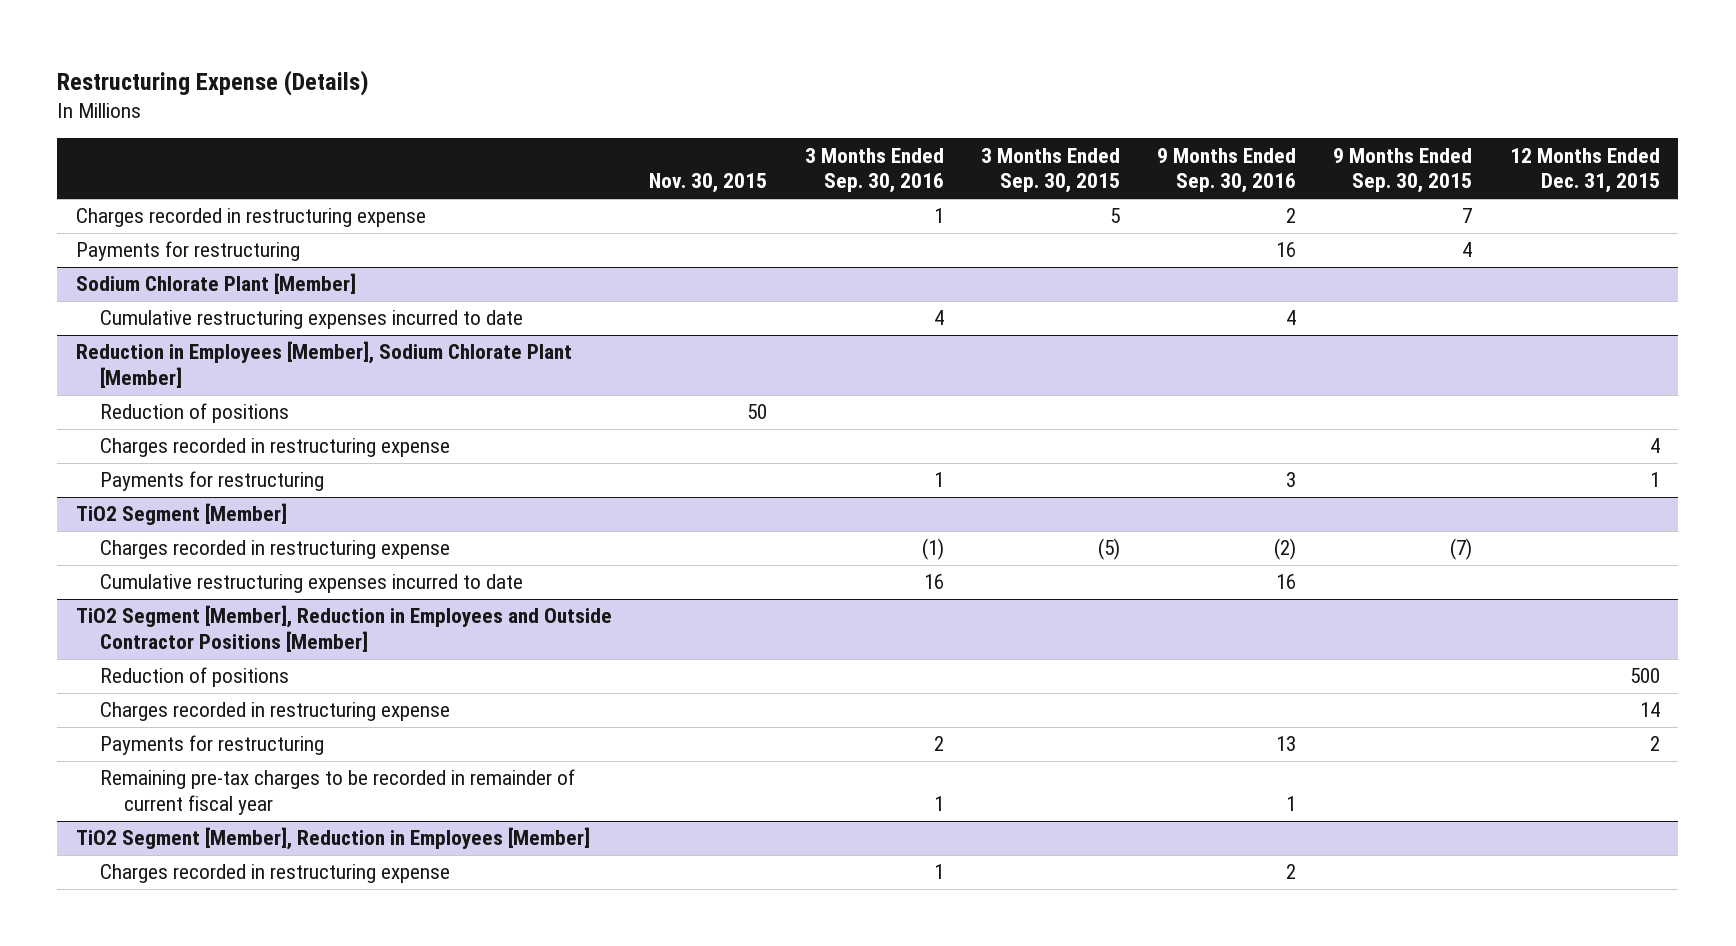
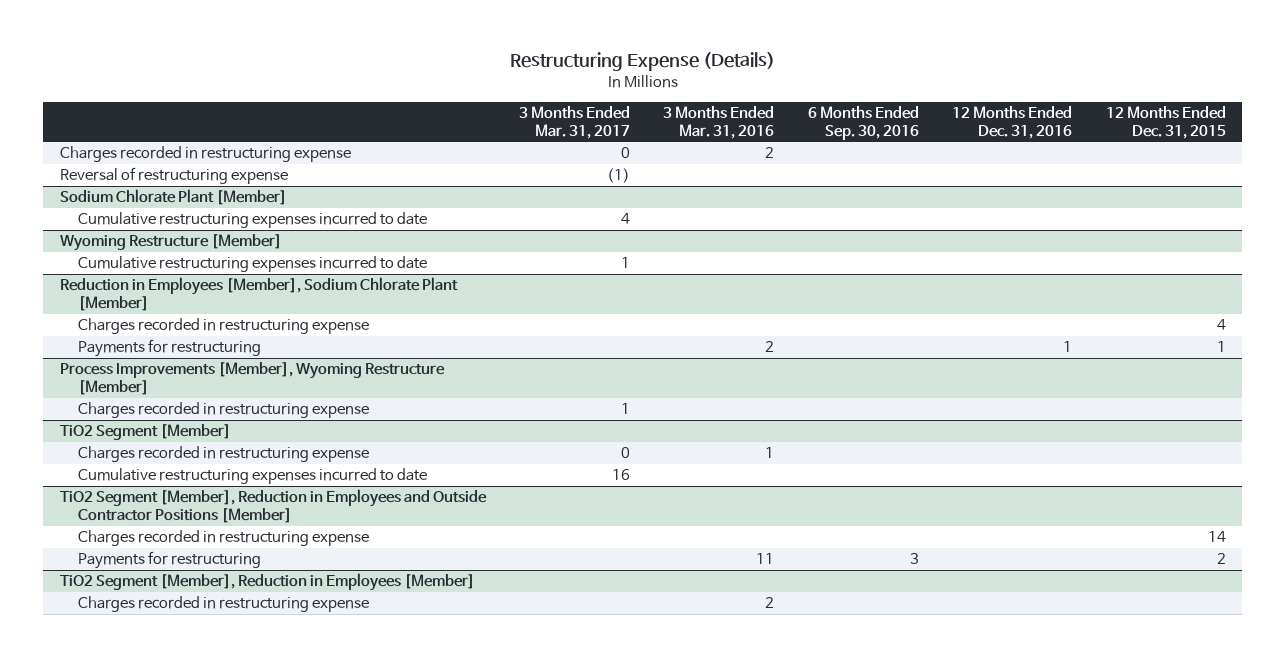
[649,173,768,194] Nov. 30, 2015 -> none
[804,147,944,194] 3 Months Ended Sep. 30, 2016 -> none
[980,147,1120,194] 3 Months Ended Sep. 30, 2015 -> none
[1157,147,1297,194] 9 Months Ended Sep. 30, 2016 -> none
[1333,147,1473,194] 9 Months Ended Sep. 30, 2015 -> none
none -> [519,106,631,139] 3 Months Ended Mar. 31, 2017
none -> [663,106,775,139] 3 Months Ended Mar. 31, 2016
none -> [807,106,919,140] 6 Months Ended Sep. 30, 2016
none -> [952,106,1073,139] 12 Months Ended Dec. 31, 2016
[76,241,301,262] Payments for restructuring -> none
none -> [59,167,288,185] Reversal of restructuring expense
none -> [59,234,282,252] Wyoming Restructure [Member]
none -> [77,256,427,273] Cumulative restructuring expenses incurred to date
[100,403,290,424] Reduction of positions -> none
none -> [59,362,445,396] Process Improvements [Member], Wyoming Restructure [Member]
none -> [77,402,369,419] Charges recorded in restructuring expense
[100,667,290,688] Reduction of positions -> none
[100,769,576,815] Remaining pre-tax charges to be recorded in remainder of current fiscal year -> none

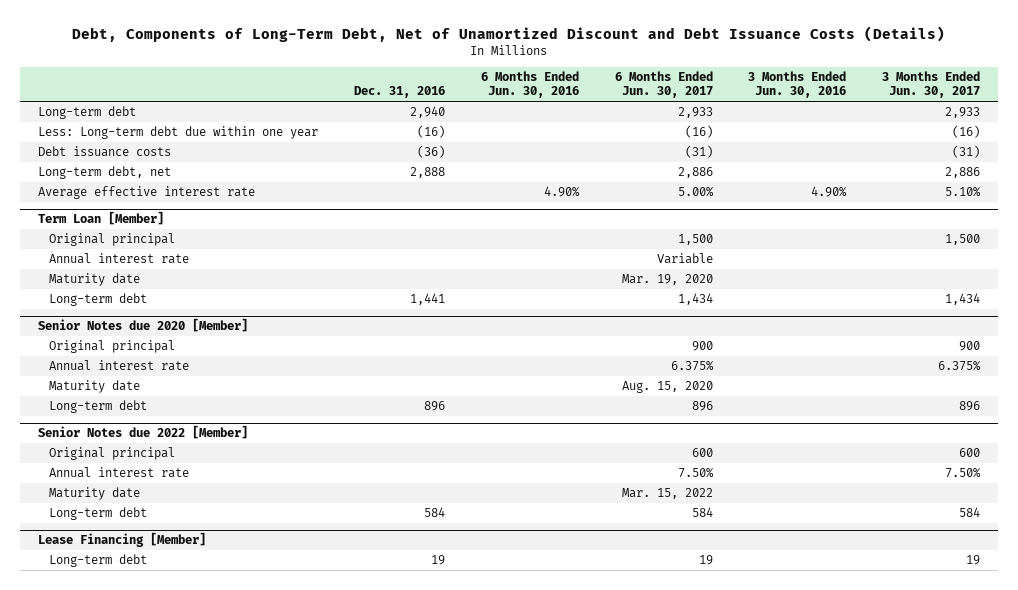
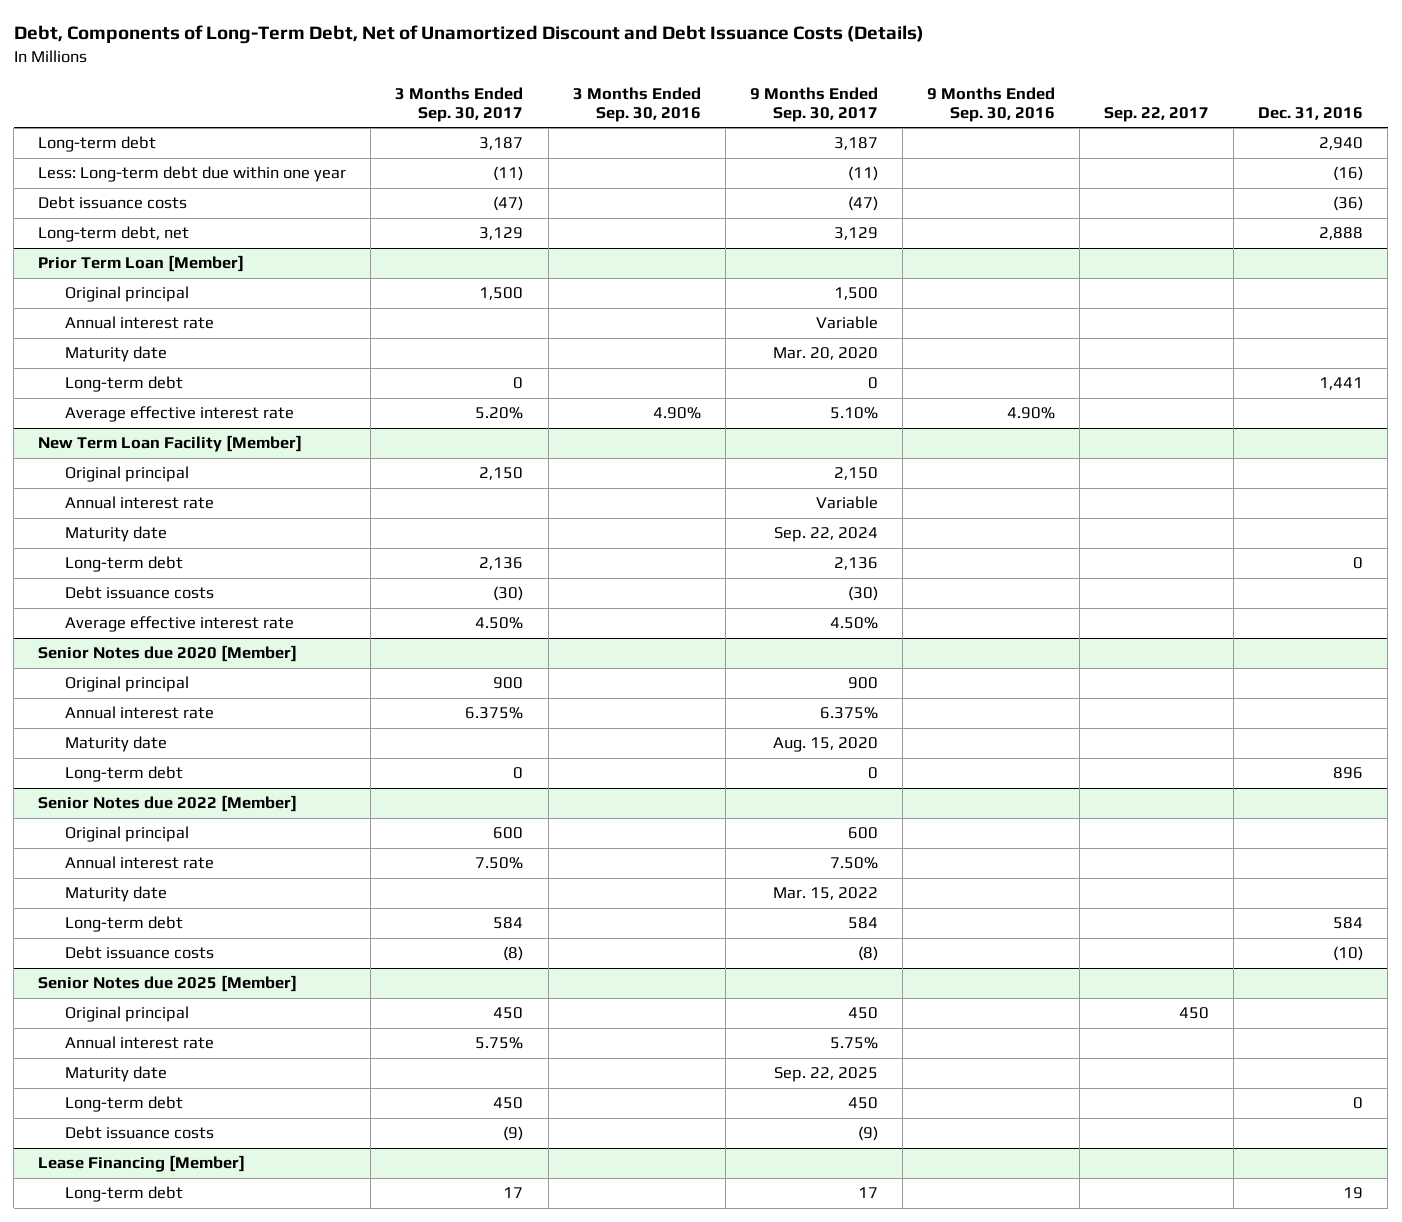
[480,71,579,99] 6 Months Ended Jun. 30, 2016 -> none
[614,71,713,99] 6 Months Ended Jun. 30, 2017 -> none
[748,71,847,99] 3 Months Ended Jun. 30, 2016 -> none
[882,71,981,99] 3 Months Ended Jun. 30, 2017 -> none
none -> [395,86,524,122] 3 Months Ended Sep. 30, 2017
none -> [572,86,701,122] 3 Months Ended Sep. 30, 2016
none -> [749,86,878,122] 9 Months Ended Sep. 30, 2017
none -> [927,86,1056,122] 9 Months Ended Sep. 30, 2016
none -> [1104,106,1210,122] Sep. 22, 2017
[37,186,255,200] Average effective interest rate -> none
[37,211,164,226] Term Loan [Member] -> [38,255,245,273] Prior Term Loan [Member]
none -> [64,406,294,423] Average effective interest rate
none -> [38,435,303,453] New Term Loan Facility [Member]
none -> [64,466,189,483] Original principal
none -> [64,496,214,510] Annual interest rate
none -> [64,526,167,543] Maturity date
none -> [64,556,183,573] Long-term debt
none -> [64,586,214,600] Debt issuance costs
none -> [64,616,294,633] Average effective interest rate
none -> [64,946,214,960] Debt issuance costs
none -> [38,975,298,993] Senior Notes due 2025 [Member]
none -> [64,1006,189,1023] Original principal
none -> [64,1036,214,1050] Annual interest rate
none -> [64,1066,167,1083] Maturity date
none -> [64,1096,183,1113] Long-term debt
none -> [64,1126,214,1140] Debt issuance costs

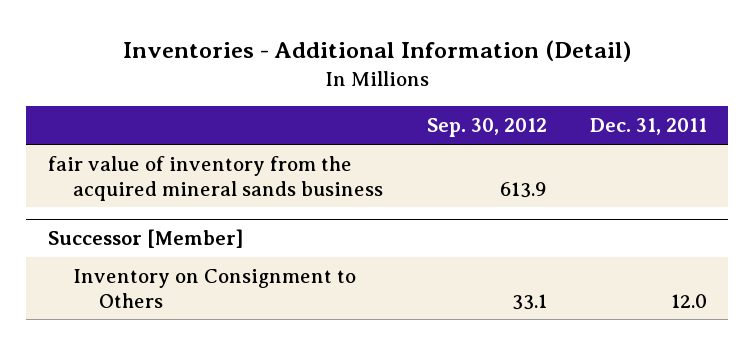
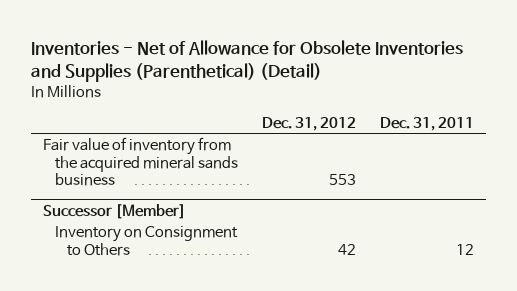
[123,40,632,63] Inventories - Additional Information (Detail) -> [30,39,463,82] Inventories - Net of Allowance for Obsolete Inventories and Supplies (Parenthetical) (Detail)
[426,118,547,138] Sep. 30, 2012 -> none
none -> [262,116,357,131] Dec. 31, 2012
[47,155,384,201] fair value of inventory from the acquired mineral sands business -> [42,137,238,187] Fair value of inventory from the acquired mineral sands business
[670,293,707,308] 12.0 -> [456,243,475,255] 12

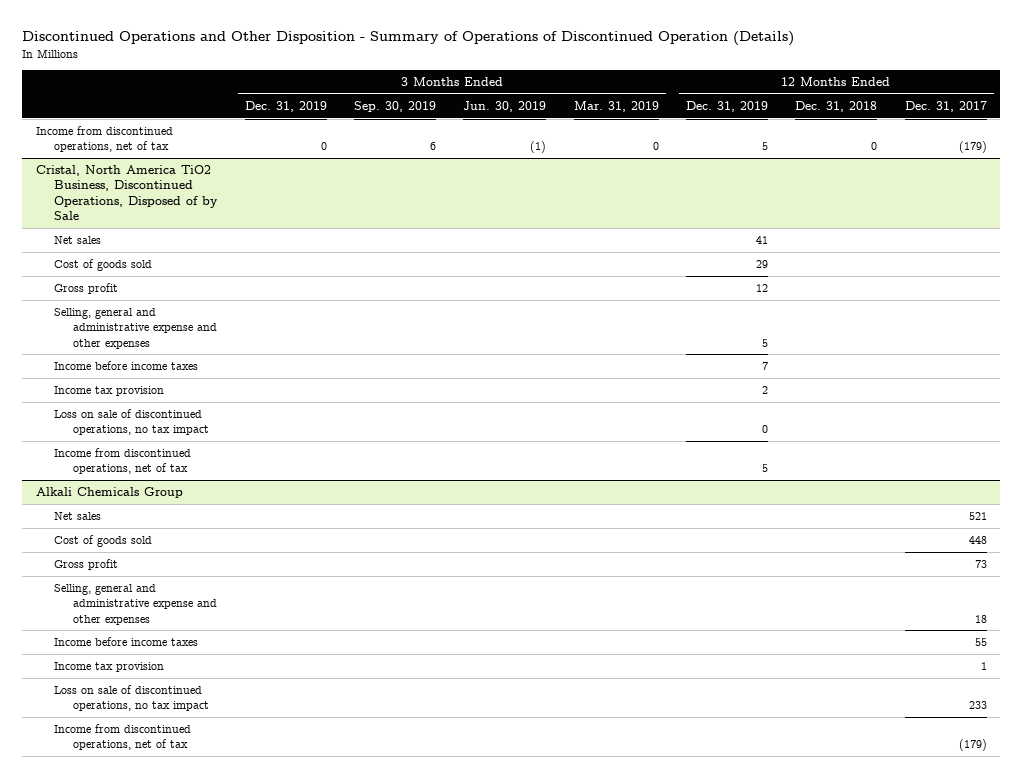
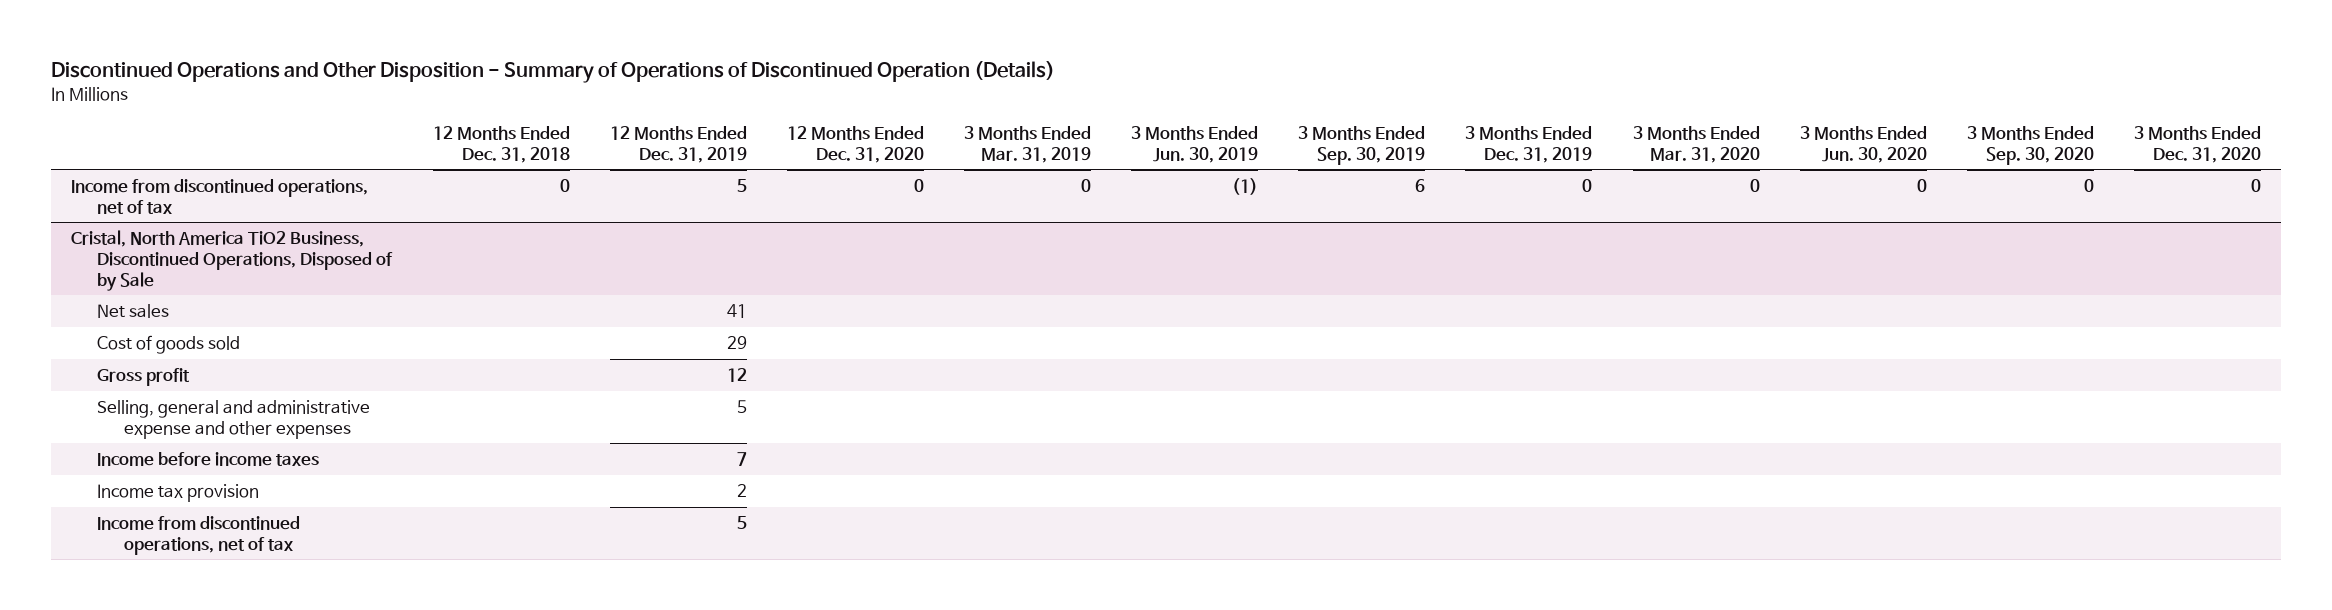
[904,100,987,112] Dec. 31, 2017 -> none
none -> [786,125,924,163] 12 Months Ended Dec. 31, 2020
none -> [1632,125,1760,163] 3 Months Ended Mar. 31, 2020
none -> [1799,125,1927,163] 3 Months Ended Jun. 30, 2020
none -> [1966,125,2094,165] 3 Months Ended Sep. 30, 2020
none -> [2133,125,2261,163] 3 Months Ended Dec. 31, 2020
[54,409,210,436] Loss on sale of discontinued operations, no tax impact -> none
[35,487,183,499] Alkali Chemicals Group -> none
[54,512,102,521] Net sales -> none
[54,535,153,548] Cost of goods sold -> none
[54,559,119,571] Gross profit -> none
[54,584,218,625] Selling, general and administrative expense and other expenses -> none
[54,637,199,647] Income before income taxes -> none
[54,662,165,673] Income tax provision -> none
[54,685,210,712] Loss on sale of discontinued operations, no tax impact -> none
[54,724,192,751] Income from discontinued operations, net of tax -> none

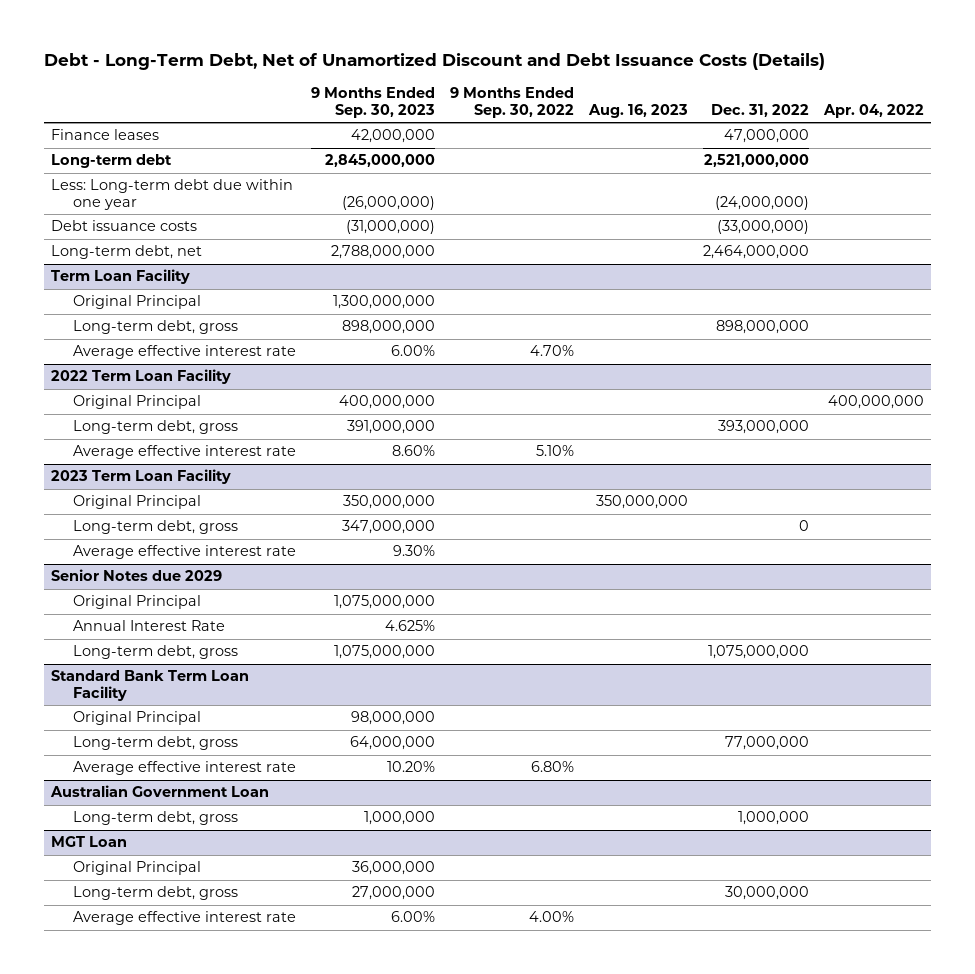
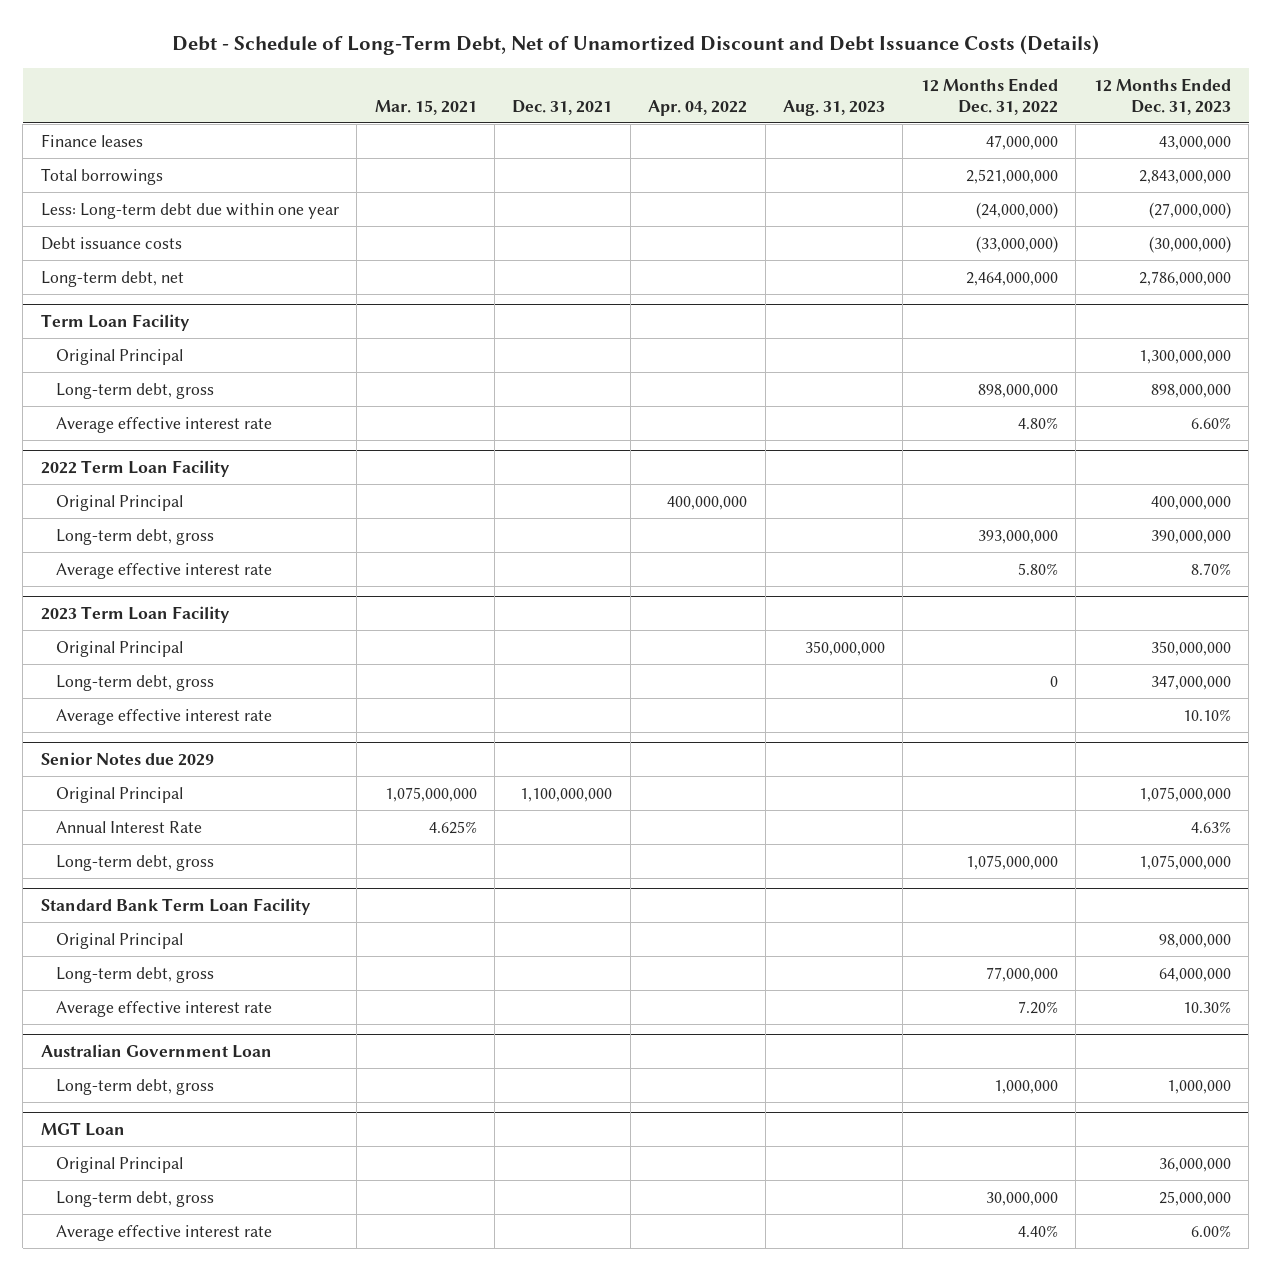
[43,53,825,71] Debt - Long-Term Debt, Net of Unamortized Discount and Debt Issuance Costs (Details) -> [171,35,1099,56] Debt - Schedule of Long-Term Debt, Net of Unamortized Discount and Debt Issuance Costs (Details)
[310,87,435,118] 9 Months Ended Sep. 30, 2023 -> none
[449,87,574,118] 9 Months Ended Sep. 30, 2022 -> none
[587,103,688,118] Aug. 16, 2023 -> none
[710,103,809,117] Dec. 31, 2022 -> none
none -> [374,99,477,115] Mar. 15, 2021
none -> [512,99,613,115] Dec. 31, 2021
none -> [783,99,886,116] Aug. 31, 2023
none -> [920,77,1058,115] 12 Months Ended Dec. 31, 2022
none -> [1093,77,1231,115] 12 Months Ended Dec. 31, 2023
[51,154,173,169] Long-term debt -> [40,167,163,185] Total borrowings

